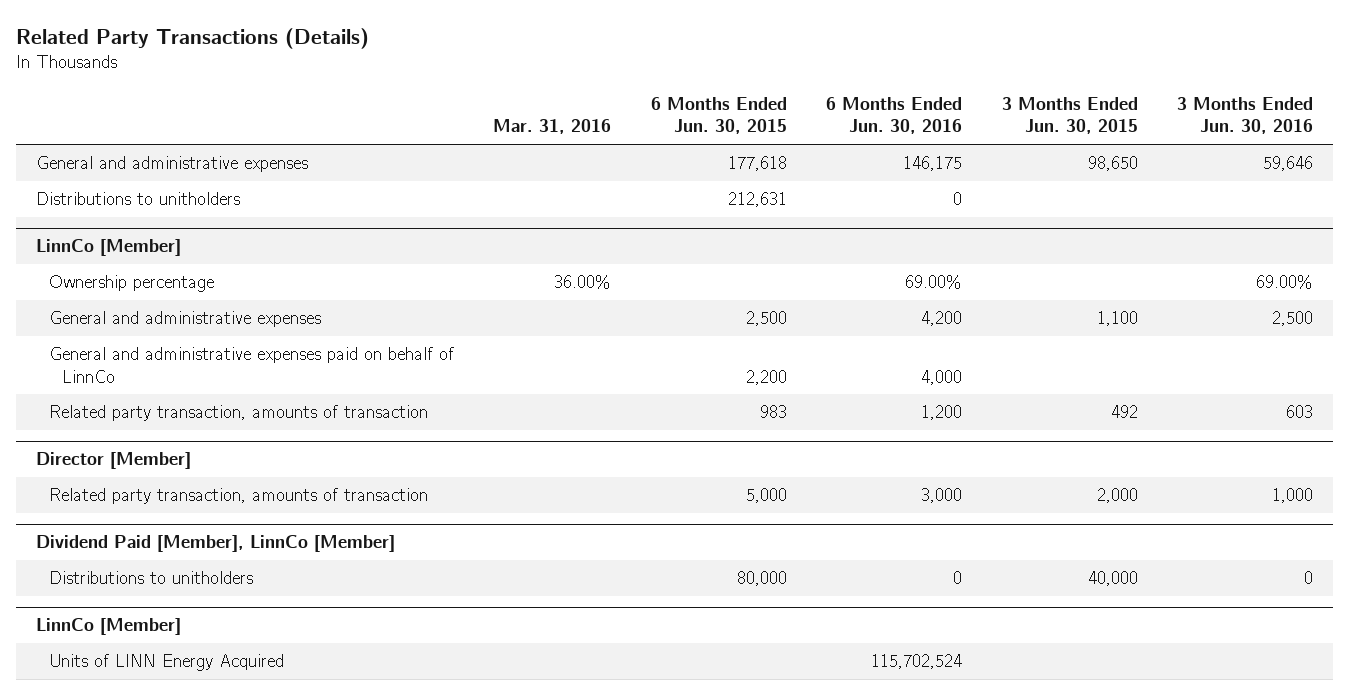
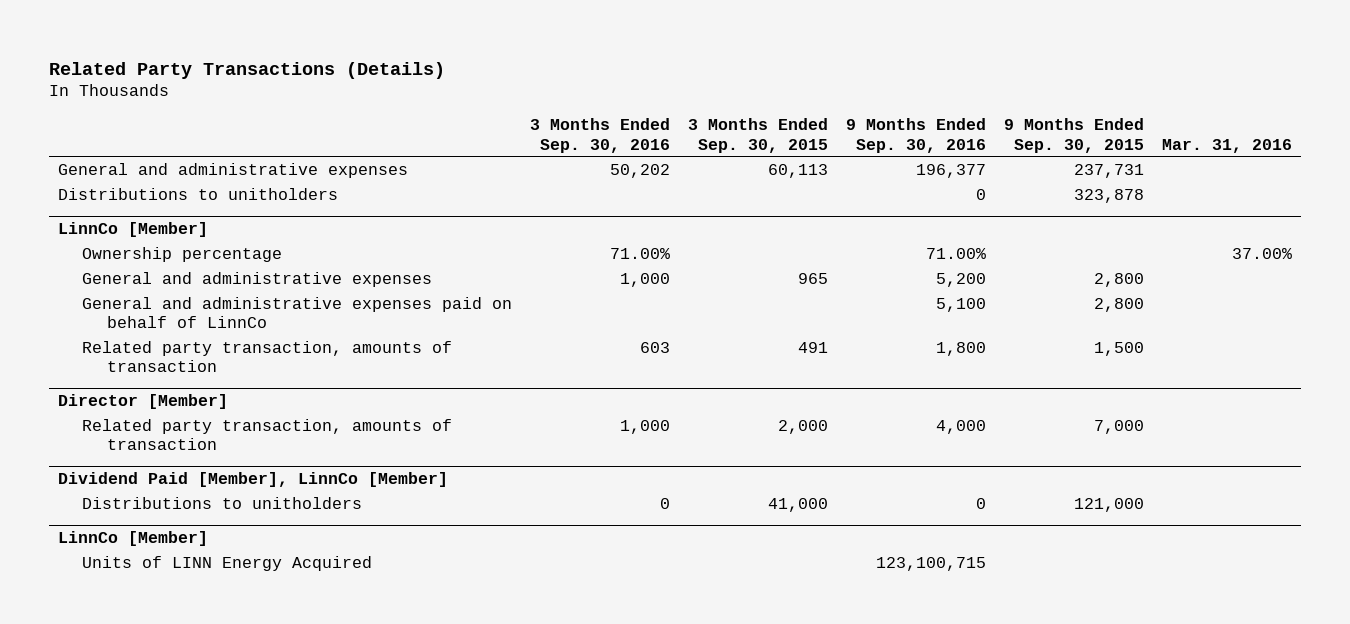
[650,96,787,135] 6 Months Ended Jun. 30, 2015 -> none
[826,96,963,135] 6 Months Ended Jun. 30, 2016 -> none
[1001,96,1138,135] 3 Months Ended Jun. 30, 2015 -> none
[1177,96,1314,135] 3 Months Ended Jun. 30, 2016 -> none
none -> [530,118,671,153] 3 Months Ended Sep. 30, 2016
none -> [688,118,829,153] 3 Months Ended Sep. 30, 2015
none -> [845,118,986,153] 9 Months Ended Sep. 30, 2016
none -> [1003,118,1144,153] 9 Months Ended Sep. 30, 2015
[554,275,612,290] 36.00% -> [1231,247,1292,259] 37.00%

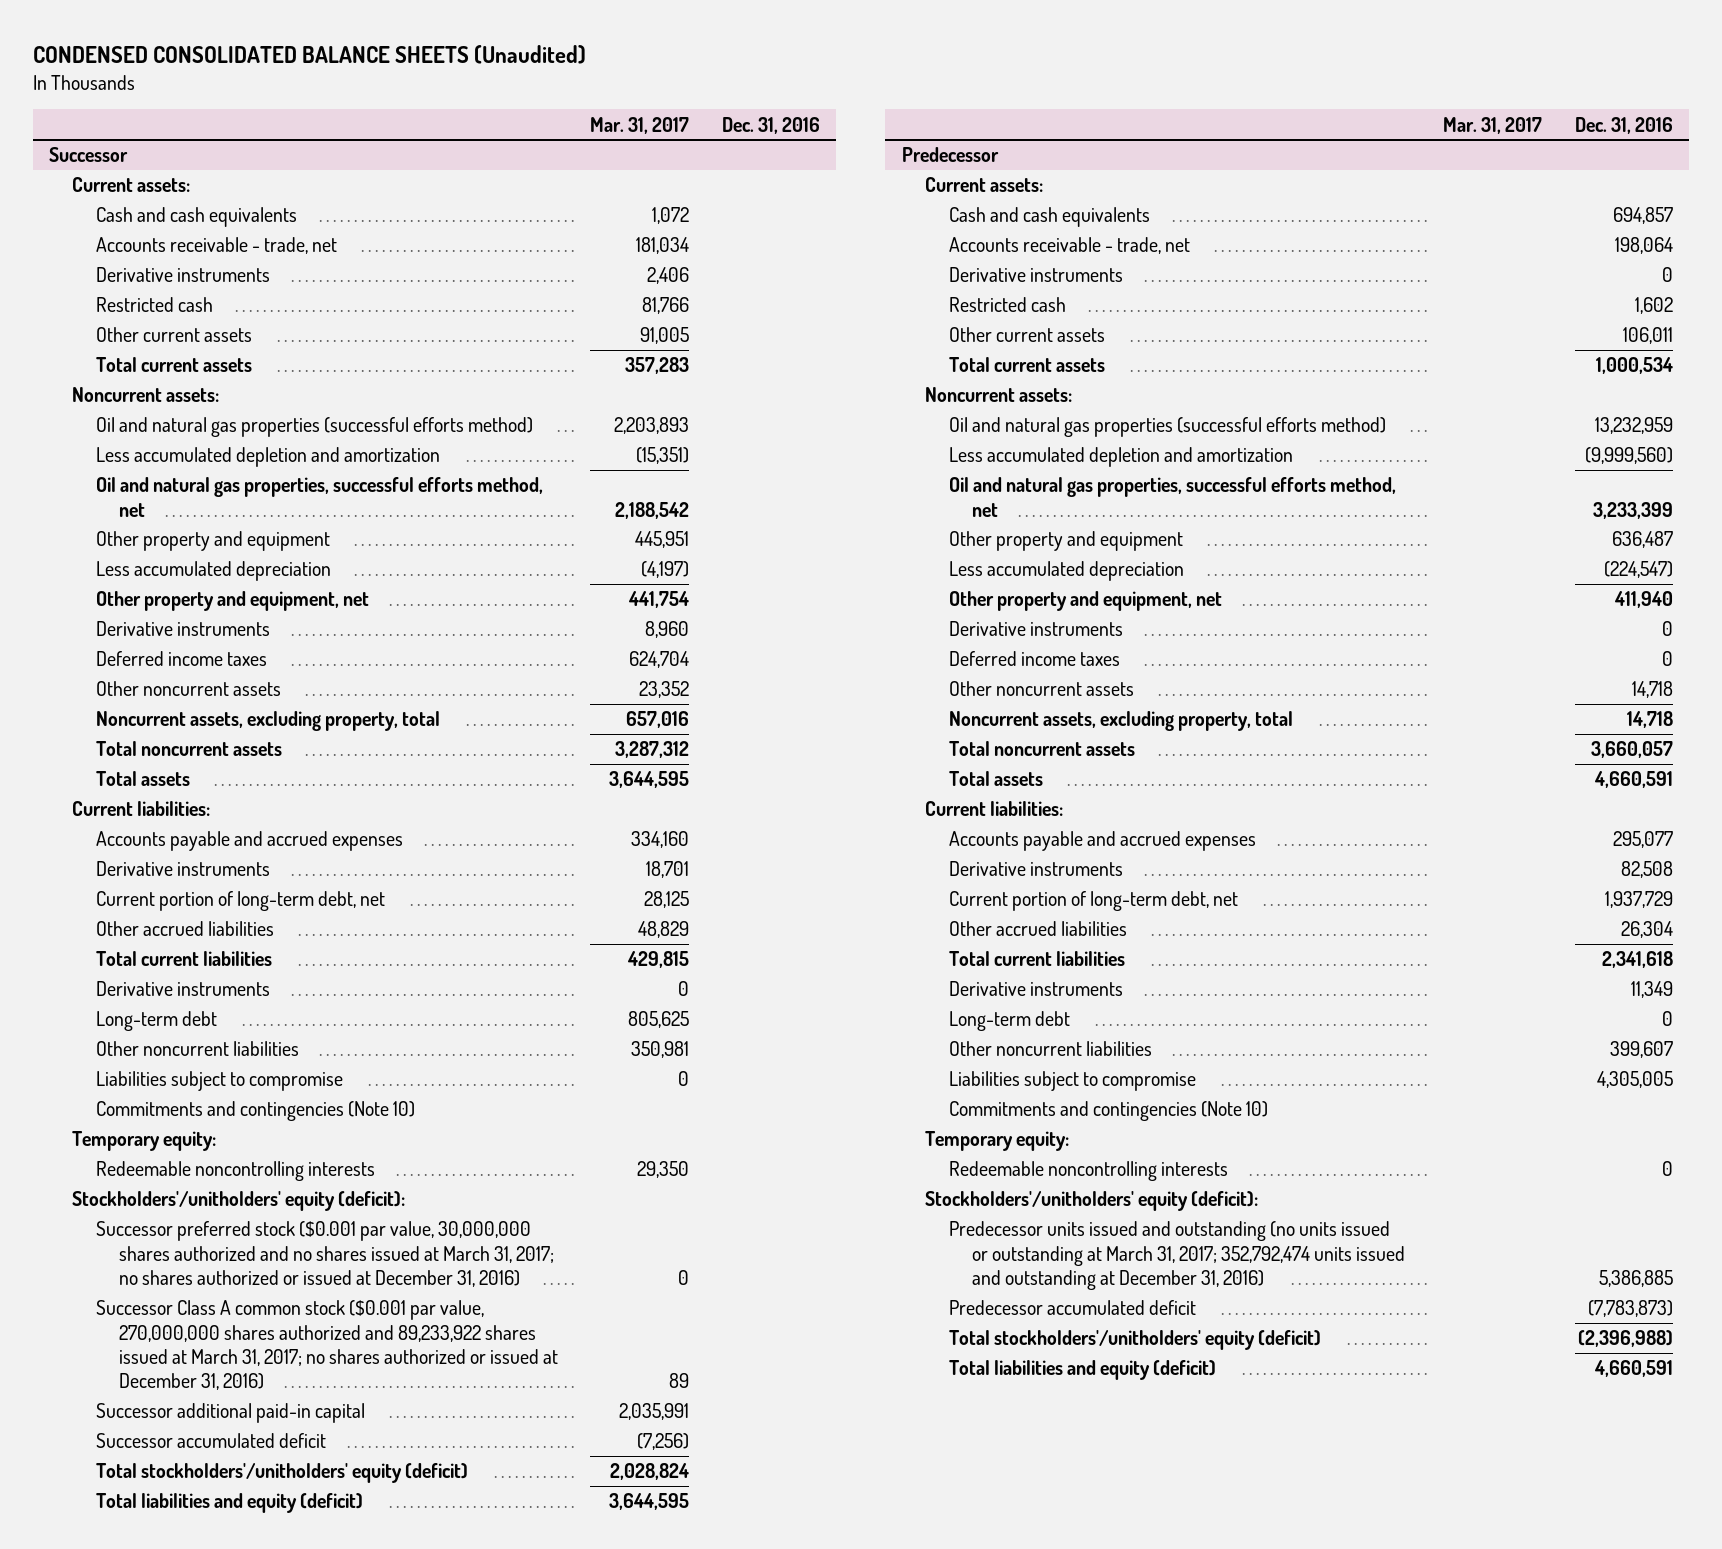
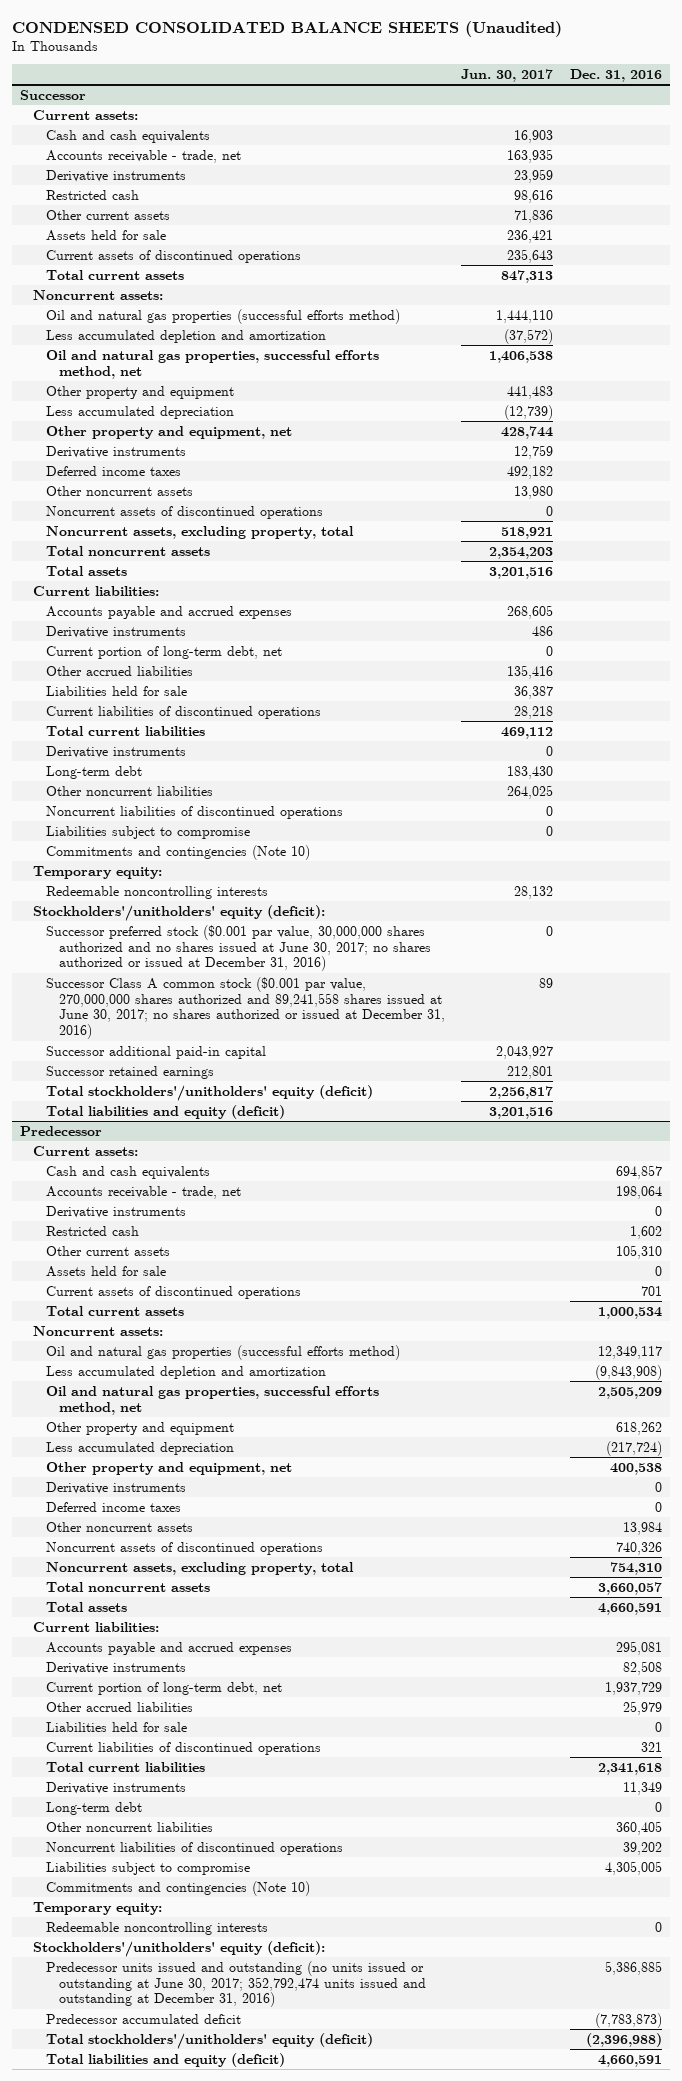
[590,116,690,134] Mar. 31, 2017 -> none
none -> [461,68,554,82] Jun. 30, 2017
none -> [45,229,166,241] Assets held for sale
none -> [45,249,301,263] Current assets of discontinued operations
none -> [45,505,323,519] Noncurrent assets of discontinued operations
none -> [45,685,187,696] Liabilities held for sale
none -> [45,705,321,719] Current liabilities of discontinued operations
none -> [45,805,343,819] Noncurrent liabilities of discontinued operations
[95,1221,554,1287] Successor preferred stock ($0.001 par value, 30,000,000 shares authorized and no shares issued at March 31, 2017; no shares authorized or issued at December 31, 2016) -> [45,924,431,972] Successor preferred stock ($0.001 par value, 30,000,000 shares authorized and no shares issued at June 30, 2017; no shares authorized or issued at December 31, 2016)
[95,1300,558,1391] Successor Class A common stock ($0.001 par value, 270,000,000 shares authorized and 89,233,922 shares issued at March 31, 2017; no shares authorized or issued at December 31, 2016) -> [45,976,445,1040] Successor Class A common stock ($0.001 par value, 270,000,000 shares authorized and 89,241,558 shares issued at June 30, 2017; no shares authorized or issued at December 31, 2016)
[95,1433,326,1449] Successor accumulated deficit -> [45,1065,214,1079] Successor retained earnings
[1622,327,1673,345] 106,011 -> [616,1244,663,1259] 105,310
none -> [45,1265,166,1277] Assets held for sale
none -> [45,1285,301,1299] Current assets of discontinued operations
[1594,417,1673,435] 13,232,959 -> [598,1345,663,1359] 12,349,117
[1584,447,1673,465] (9,999,560) -> [595,1364,663,1380] (9,843,908)
[1592,501,1673,519] 3,233,399 -> [598,1386,663,1399] 2,505,209
[1611,531,1673,549] 636,487 -> [616,1421,663,1435] 618,262
[1603,561,1673,579] (224,547) -> [606,1440,663,1456] (217,724)
[1613,591,1673,609] 411,940 -> [610,1462,663,1475] 400,538
[1631,681,1673,699] 14,718 -> [623,1521,663,1535] 13,984
none -> [45,1541,323,1555] Noncurrent assets of discontinued operations
[1626,711,1673,729] 14,718 -> [610,1561,663,1575] 754,310
[1612,831,1673,849] 295,077 -> [616,1640,663,1655] 295,081
[1620,921,1673,939] 26,304 -> [623,1700,663,1715] 25,979
none -> [45,1721,187,1732] Liabilities held for sale
none -> [45,1741,321,1755] Current liabilities of discontinued operations
[1609,1041,1673,1059] 399,607 -> [616,1820,663,1835] 360,405
none -> [45,1841,343,1855] Noncurrent liabilities of discontinued operations
[948,1221,1405,1290] Predecessor units issued and outstanding (no units issued or outstanding at March 31, 2017; 352,792,474 units issued and outstanding at December 31, 2016) -> [45,1960,426,2008] Predecessor units issued and outstanding (no units issued or outstanding at June 30, 2017; 352,792,474 units issued and outstanding at December 31, 2016)

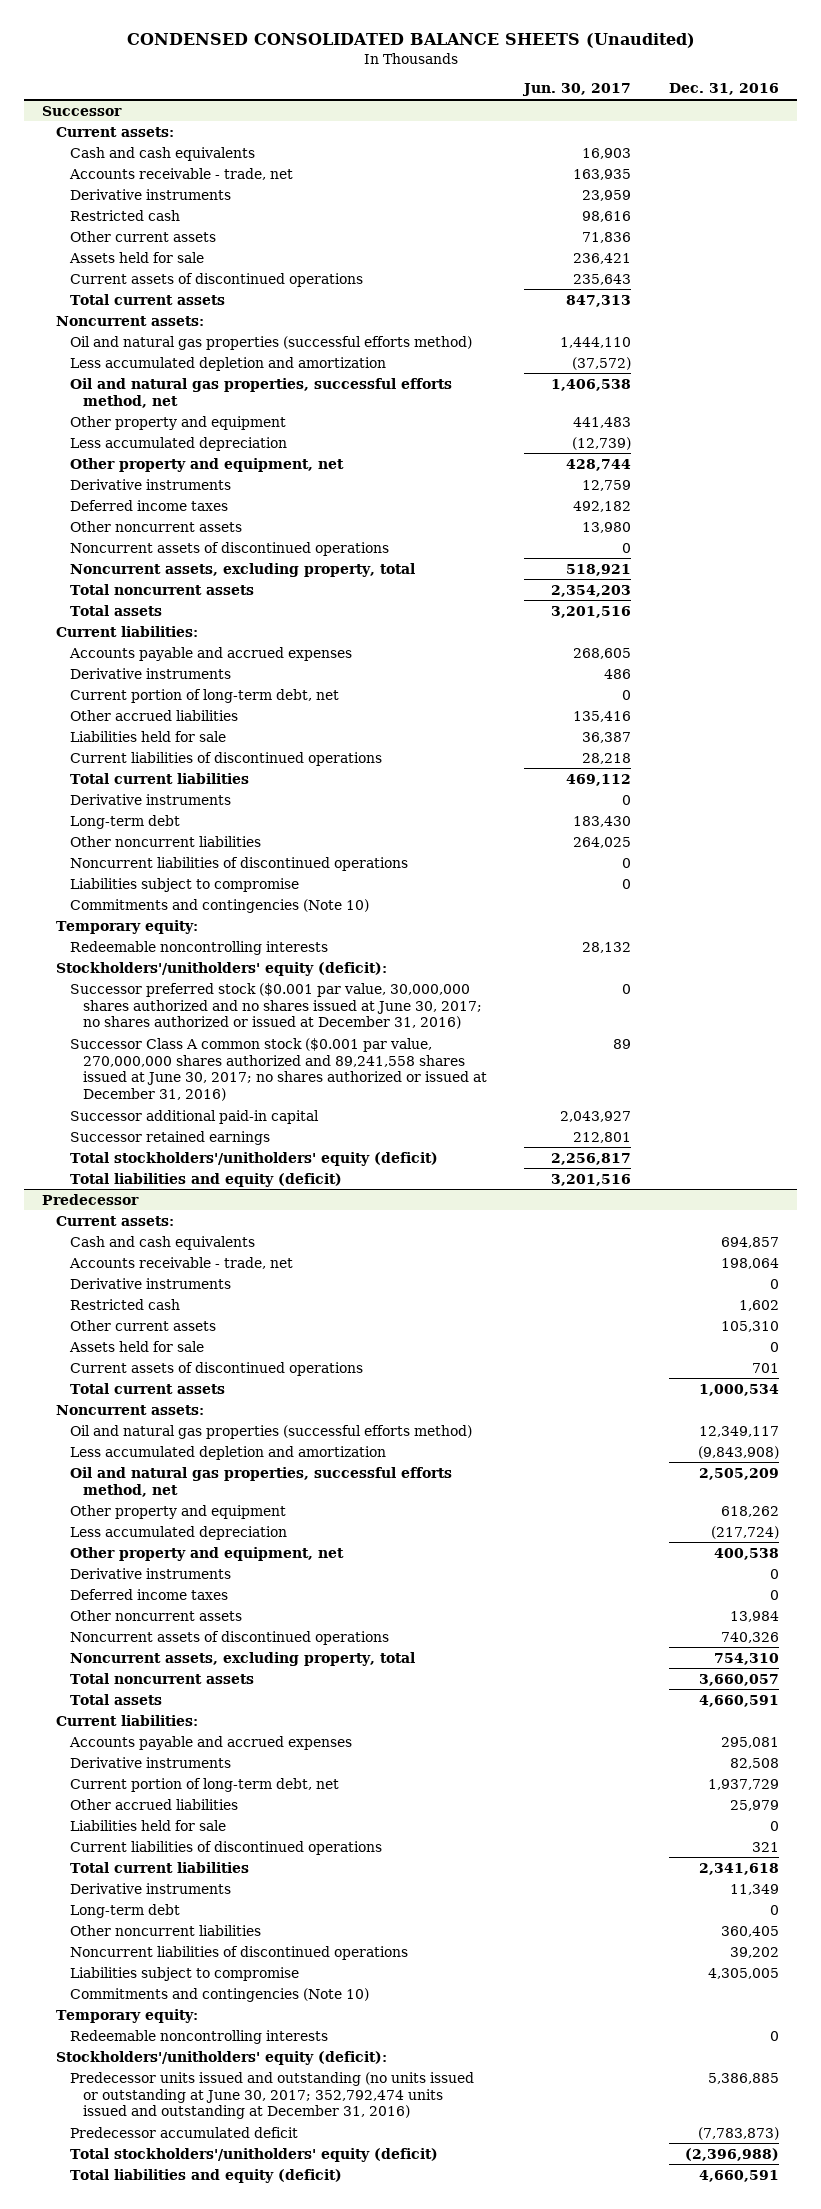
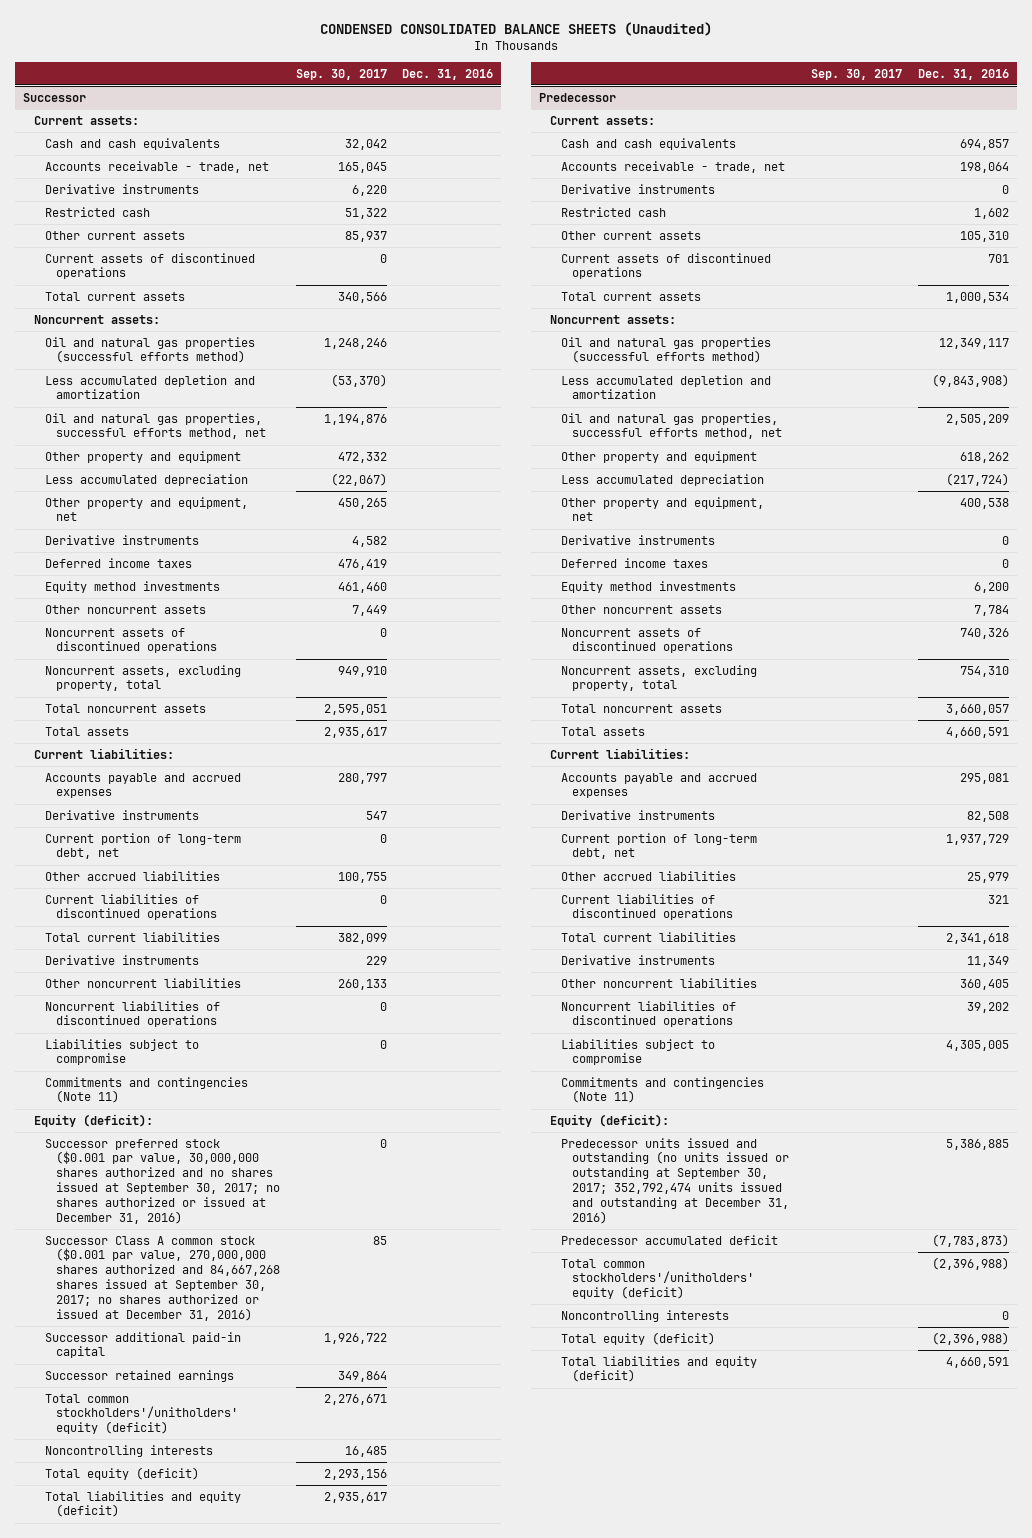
[522,83,632,97] Jun. 30, 2017 -> none
none -> [295,68,387,80] Sep. 30, 2017
[68,251,204,263] Assets held for sale -> none
none -> [45,580,221,593] Equity method investments
[69,730,226,742] Liabilities held for sale -> none
[69,814,180,829] Long-term debt -> none
[56,919,199,934] Temporary equity: -> none
[69,940,328,955] Redeemable noncontrolling interests -> none
[69,898,369,913] Commitments and contingencies (Note 10) -> [45,1076,249,1104] Commitments and contingencies (Note 11)
[56,961,388,976] Stockholders'/unitholders' equity (deficit): -> [34,1113,154,1127] Equity (deficit):
[69,982,483,1030] Successor preferred stock ($0.001 par value, 30,000,000 shares authorized and no shares issued at June 30, 2017; no shares authorized or issued at December 31, 2016) -> [45,1138,281,1224] Successor preferred stock ($0.001 par value, 30,000,000 shares authorized and no shares issued at September 30, 2017; no shares authorized or issued at December 31, 2016)
[69,1037,488,1102] Successor Class A common stock ($0.001 par value, 270,000,000 shares authorized and 89,241,558 shares issued at June 30, 2017; no shares authorized or issued at December 31, 2016) -> [45,1235,281,1321] Successor Class A common stock ($0.001 par value, 270,000,000 shares authorized and 84,667,268 shares issued at September 30, 2017; no shares authorized or issued at December 31, 2016)
[69,1151,438,1166] Total stockholders'/unitholders' equity (deficit) -> [45,1393,239,1435] Total common stockholders'/unitholders' equity (deficit)
none -> [45,1444,214,1457] Noncontrolling interests
none -> [45,1466,200,1480] Total equity (deficit)
[68,1340,204,1352] Assets held for sale -> none
none -> [560,580,736,593] Equity method investments
[729,1610,779,1622] 13,984 -> [973,604,1009,616] 7,784
[69,1819,226,1831] Liabilities held for sale -> none
[69,1903,180,1918] Long-term debt -> none
[56,2008,199,2023] Temporary equity: -> none
[69,2029,328,2044] Redeemable noncontrolling interests -> none
[69,1987,369,2002] Commitments and contingencies (Note 10) -> [560,1076,764,1104] Commitments and contingencies (Note 11)
[56,2050,388,2065] Stockholders'/unitholders' equity (deficit): -> [549,1113,669,1127] Equity (deficit):
[69,2071,474,2120] Predecessor units issued and outstanding (no units issued or outstanding at June 30, 2017; 352,792,474 units issued and outstanding at December 31, 2016) -> [560,1137,789,1224] Predecessor units issued and outstanding (no units issued or outstanding at September 30, 2017; 352,792,474 units issued and outstanding at December 31, 2016)
[69,2147,438,2162] Total stockholders'/unitholders' equity (deficit) -> [560,1258,754,1300] Total common stockholders'/unitholders' equity (deficit)
none -> [560,1309,729,1322] Noncontrolling interests
none -> [560,1331,715,1345] Total equity (deficit)

